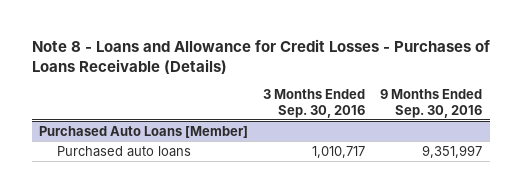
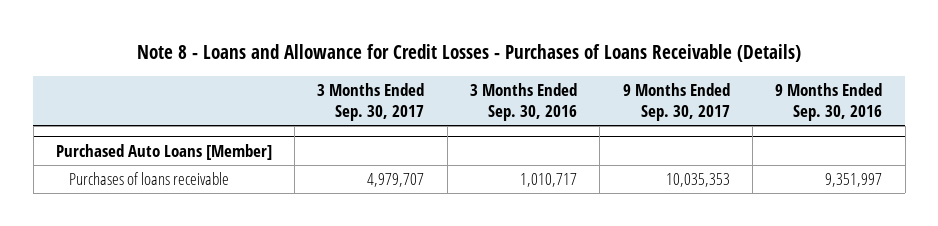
none -> [317,82,425,121] 3 Months Ended Sep. 30, 2017
none -> [622,82,730,121] 9 Months Ended Sep. 30, 2017
[57,145,192,157] Purchased auto loans -> [69,172,230,186] Purchases of loans receivable

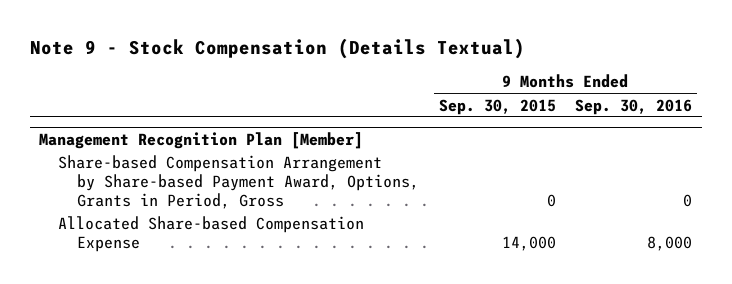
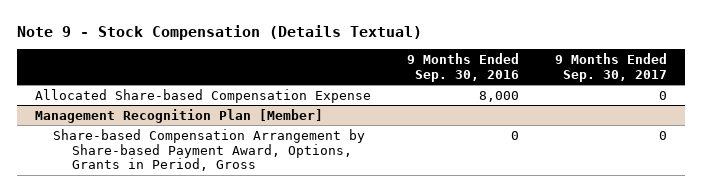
[438,98,556,115] Sep. 30, 2015 -> none
none -> [554,52,667,82] 9 Months Ended Sep. 30, 2017
none -> [34,88,371,103] Allocated Share-based Compensation Expense
[58,216,365,253] Allocated Share-based Compensation Expense -> none

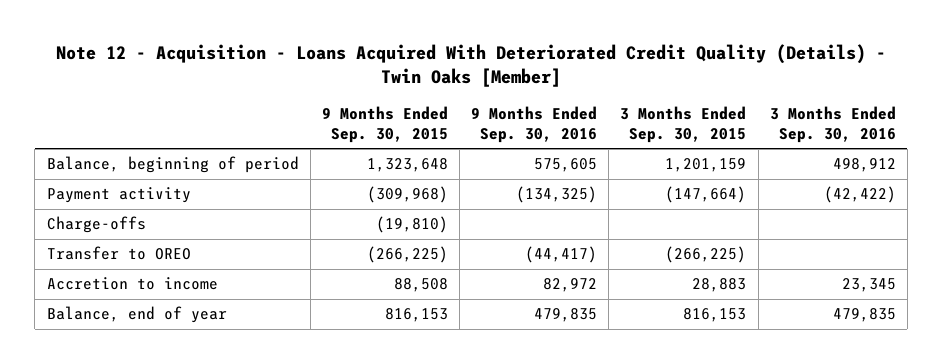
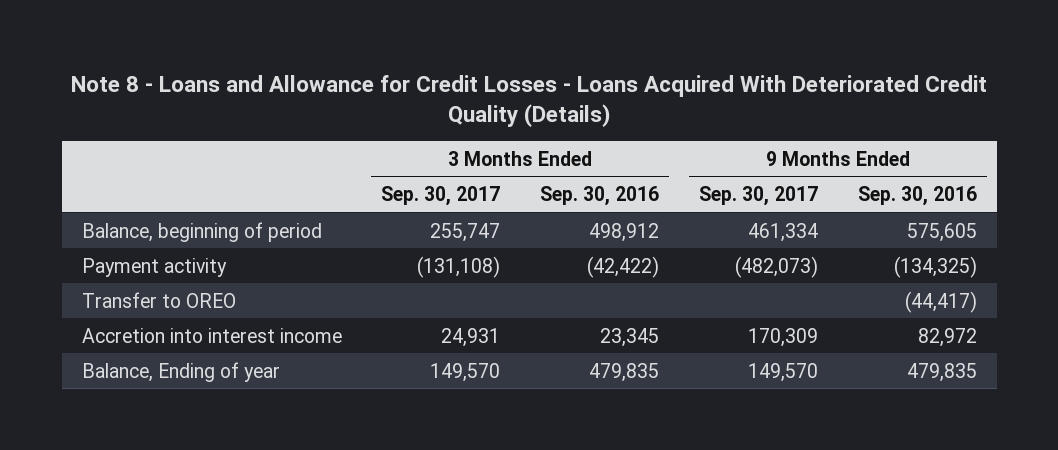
[56,44,887,88] Note 12 - Acquisition - Loans Acquired With Deteriorated Credit Quality (Details) - Twin Oaks [Member] -> [71,74,988,127] Note 8 - Loans and Allowance for Credit Losses - Loans Acquired With Deteriorated Credit Quality (Details)
[321,106,448,143] 9 Months Ended Sep. 30, 2015 -> none
[620,106,747,143] 3 Months Ended Sep. 30, 2015 -> none
none -> [381,186,501,207] Sep. 30, 2017
none -> [698,186,818,207] Sep. 30, 2017
[46,216,146,234] Charge-offs -> none
[46,277,218,291] Accretion to income -> [81,327,342,343] Accretion into interest income
[46,306,227,324] Balance, end of year -> [81,361,280,382] Balance, Ending of year

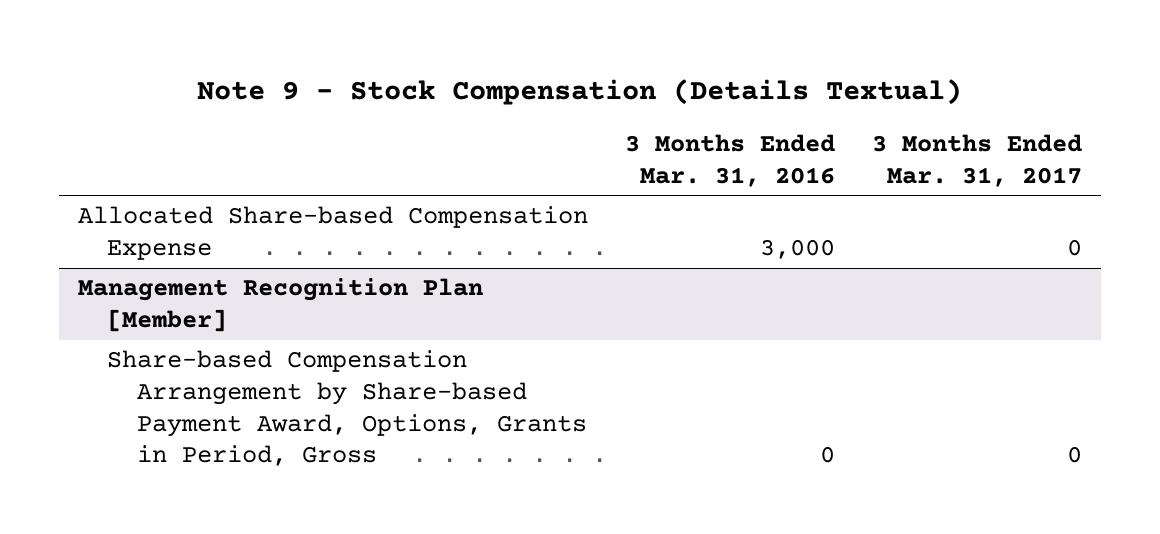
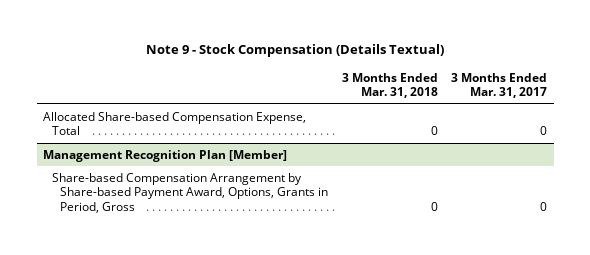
[625,134,836,187] 3 Months Ended Mar. 31, 2016 -> none
none -> [341,72,438,99] 3 Months Ended Mar. 31, 2018
[77,206,588,260] Allocated Share-based Compensation Expense -> [43,111,307,136] Allocated Share-based Compensation Expense, Total

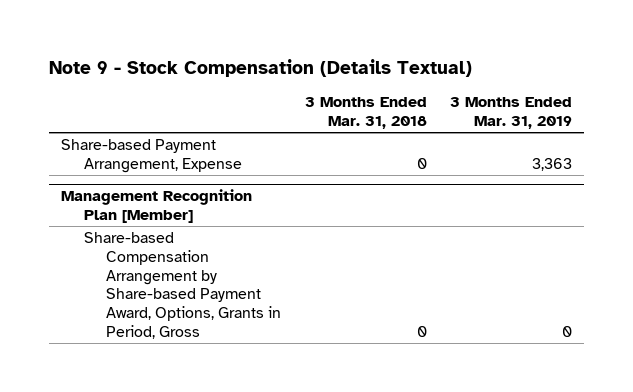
[451,72,548,99] 3 Months Ended Mar. 31, 2017 -> none
none -> [450,97,573,130] 3 Months Ended Mar. 31, 2019
[43,111,307,136] Allocated Share-based Compensation Expense, Total -> [60,139,242,173] Share-based Payment Arrangement, Expense

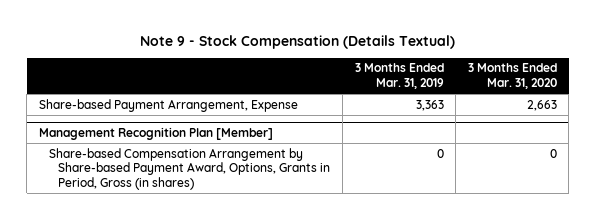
[304,97,427,130] 3 Months Ended Mar. 31, 2018 -> none
none -> [467,63,557,90] 3 Months Ended Mar. 31, 2020
[83,232,282,339] Share-based Compensation Arrangement by Share-based Payment Award, Options, Grants in Period, Gross -> [48,147,331,191] Share-based Compensation Arrangement by Share-based Payment Award, Options, Grants in Period, Gross (in shares)

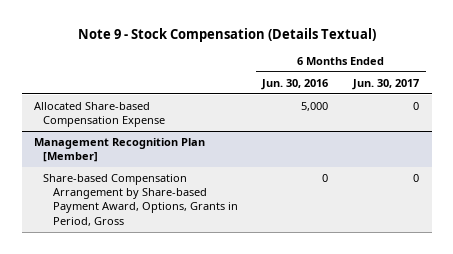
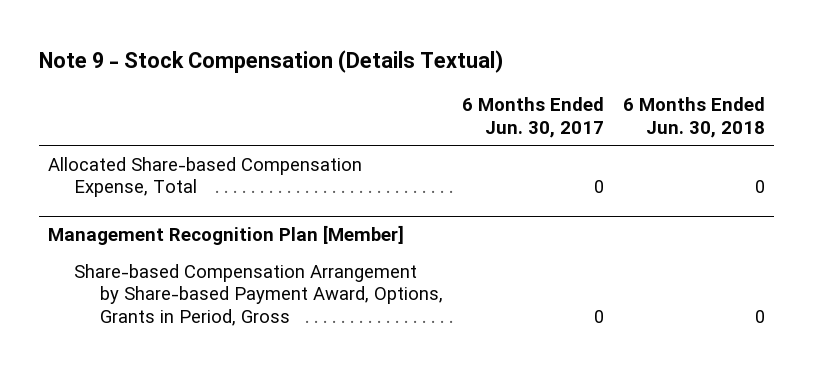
[261,78,329,90] Jun. 30, 2016 -> none
none -> [622,96,765,138] 6 Months Ended Jun. 30, 2018
[34,101,166,128] Allocated Share-based Compensation Expense -> [48,156,363,198] Allocated Share-based Compensation Expense, Total

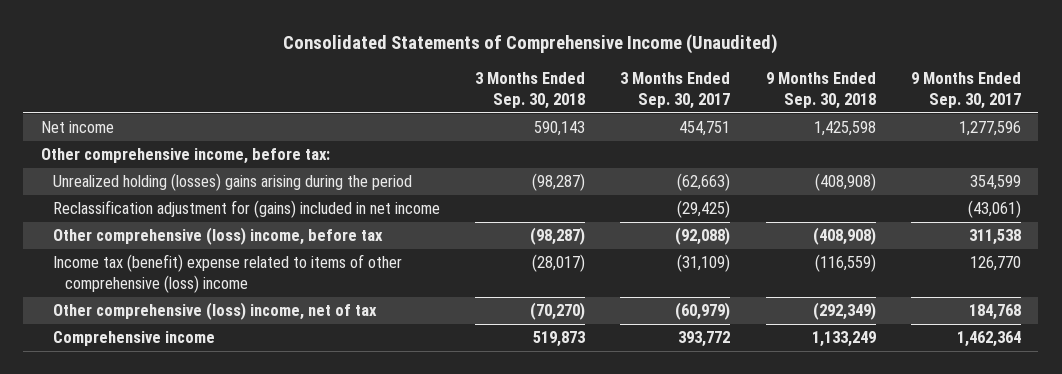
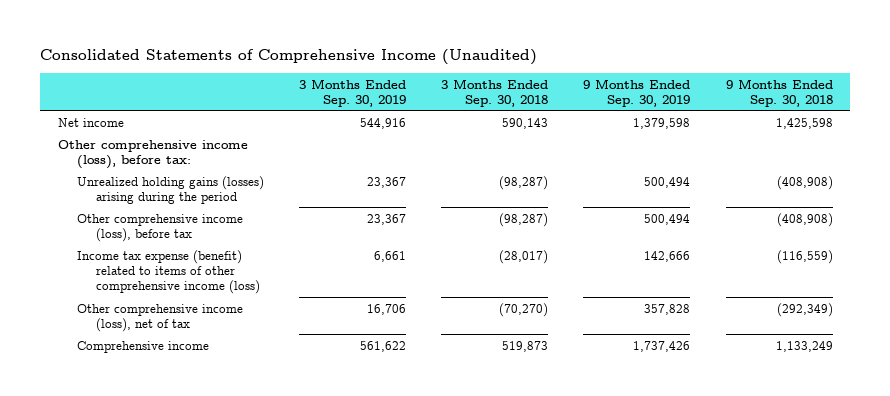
[620,72,731,109] 3 Months Ended Sep. 30, 2017 -> none
[910,72,1021,109] 9 Months Ended Sep. 30, 2017 -> none
none -> [298,78,406,107] 3 Months Ended Sep. 30, 2019
none -> [583,78,691,107] 9 Months Ended Sep. 30, 2019
[53,200,441,219] Reclassification adjustment for (gains) included in net income -> none
[40,148,330,165] Other comprehensive income, before tax: -> [57,139,248,169] Other comprehensive income (loss), before tax:
[53,173,413,192] Unrealized holding (losses) gains arising during the period -> [76,175,264,204] Unrealized holding gains (losses) arising during the period
[53,227,384,246] Other comprehensive (loss) income, before tax -> [76,213,243,242] Other comprehensive income (loss), before tax
[53,254,403,293] Income tax (benefit) expense related to items of other comprehensive (loss) income -> [76,249,260,294] Income tax expense (benefit) related to items of other comprehensive income (loss)
[53,302,378,321] Other comprehensive (loss) income, net of tax -> [76,303,243,332] Other comprehensive income (loss), net of tax

